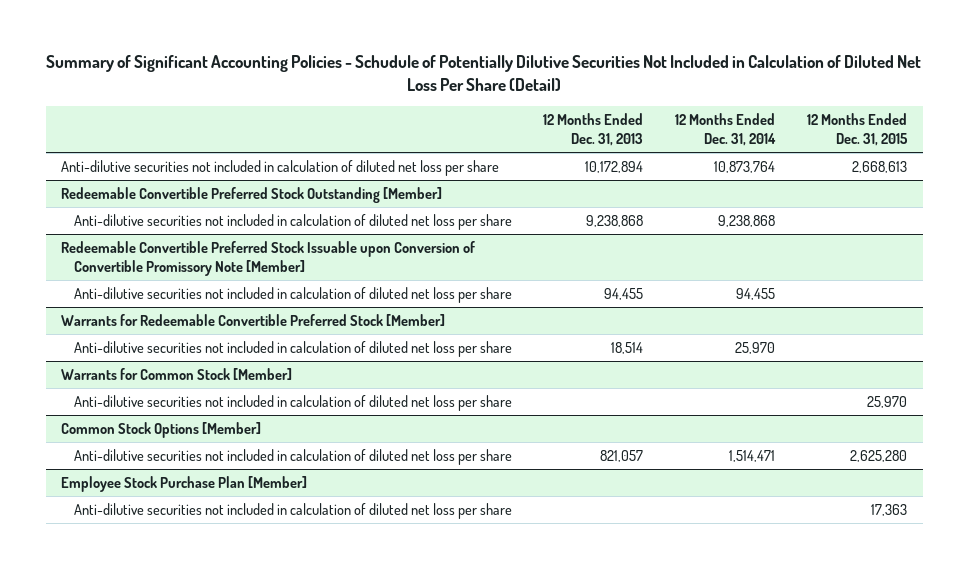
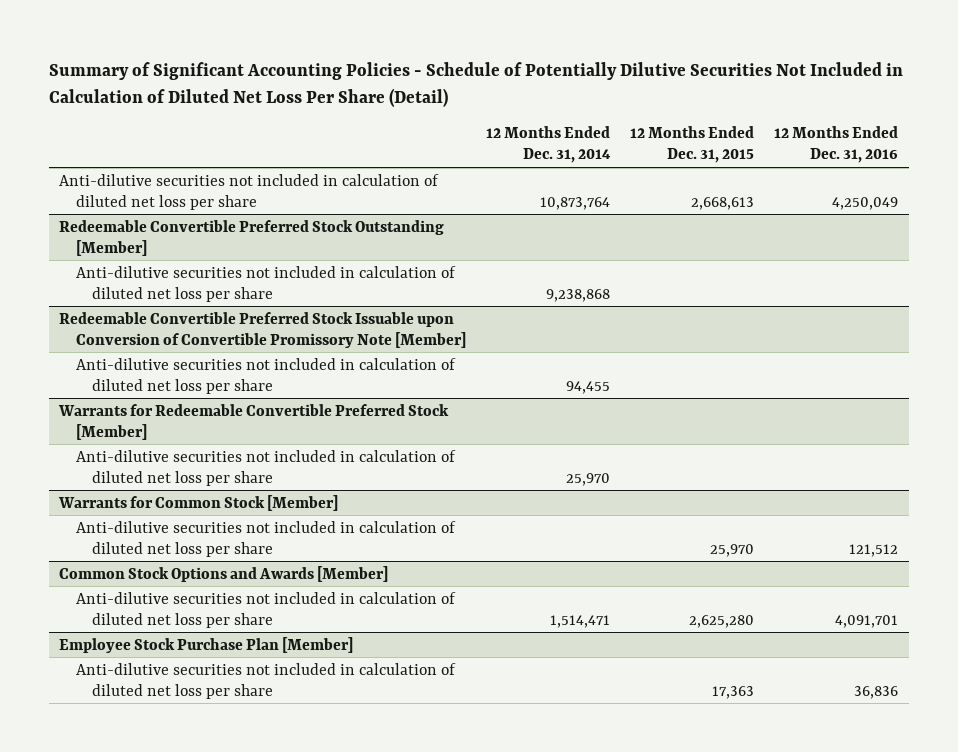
[46,55,922,92] Summary of Significant Accounting Policies - Schudule of Potentially Dilutive Securities Not Included in Calculation of Diluted Net Loss Per Share (Detail) -> [49,62,904,108] Summary of Significant Accounting Policies - Schedule of Potentially Dilutive Securities Not Included in Calculation of Diluted Net Loss Per Share (Detail)
[543,112,644,147] 12 Months Ended Dec. 31, 2013 -> none
none -> [774,126,899,164] 12 Months Ended Dec. 31, 2016
[61,421,262,438] Common Stock Options [Member] -> [59,565,389,582] Common Stock Options and Awards [Member]

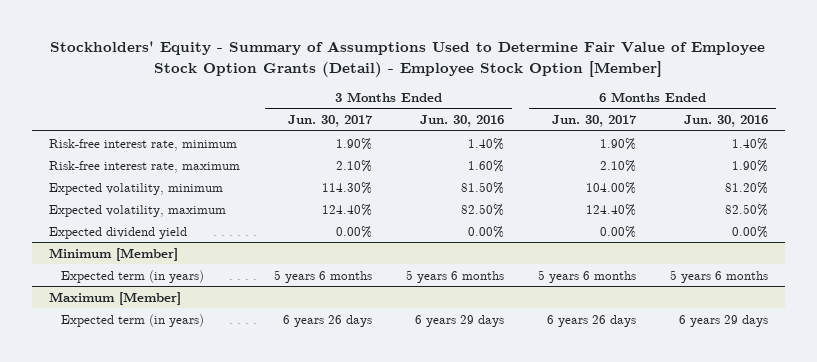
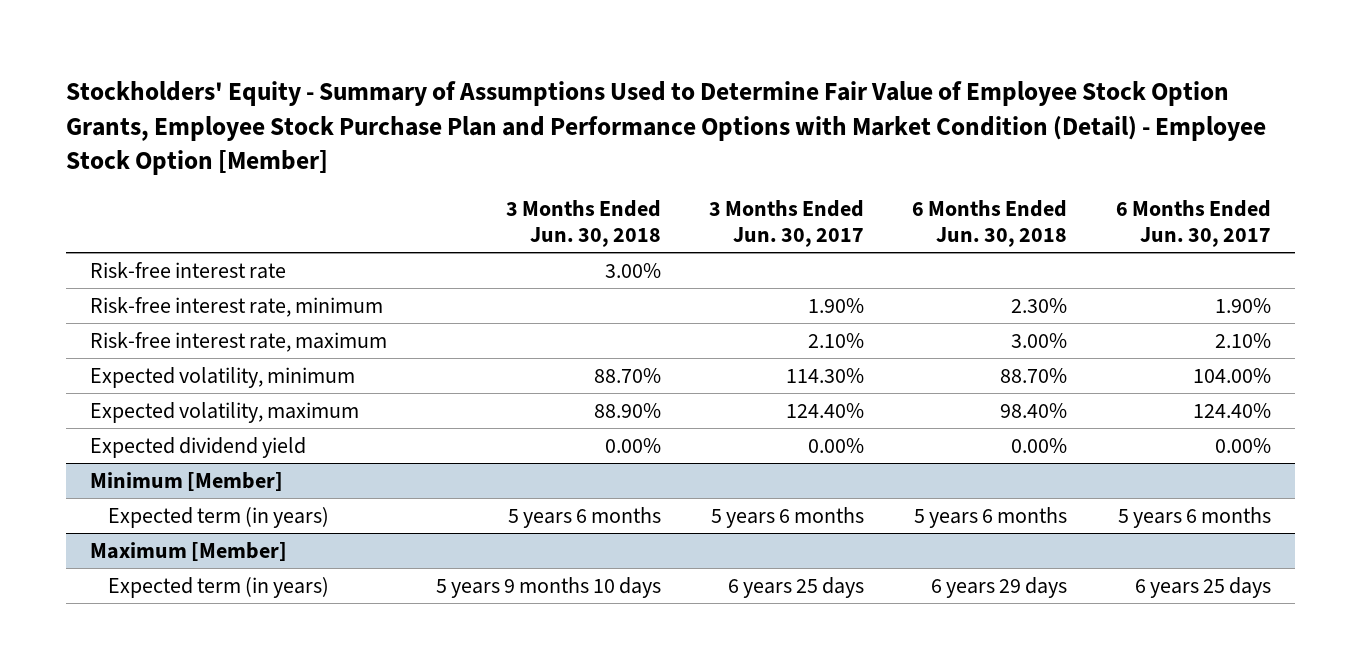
[50,41,766,77] Stockholders' Equity - Summary of Assumptions Used to Determine Fair Value of Employee Stock Option Grants (Detail) - Employee Stock Option [Member] -> [65,81,1266,176] Stockholders' Equity - Summary of Assumptions Used to Determine Fair Value of Employee Stock Option Grants, Employee Stock Purchase Plan and Performance Options with Market Condition (Detail) - Employee Stock Option [Member]
[419,114,504,127] Jun. 30, 2016 -> none
[683,114,768,127] Jun. 30, 2016 -> none
none -> [505,200,661,248] 3 Months Ended Jun. 30, 2018
none -> [912,200,1068,248] 6 Months Ended Jun. 30, 2018
none -> [90,262,287,280] Risk-free interest rate
[282,314,372,327] 6 years 26 days -> [727,577,864,599] 6 years 25 days
[546,314,636,327] 6 years 26 days -> [1134,577,1271,599] 6 years 25 days

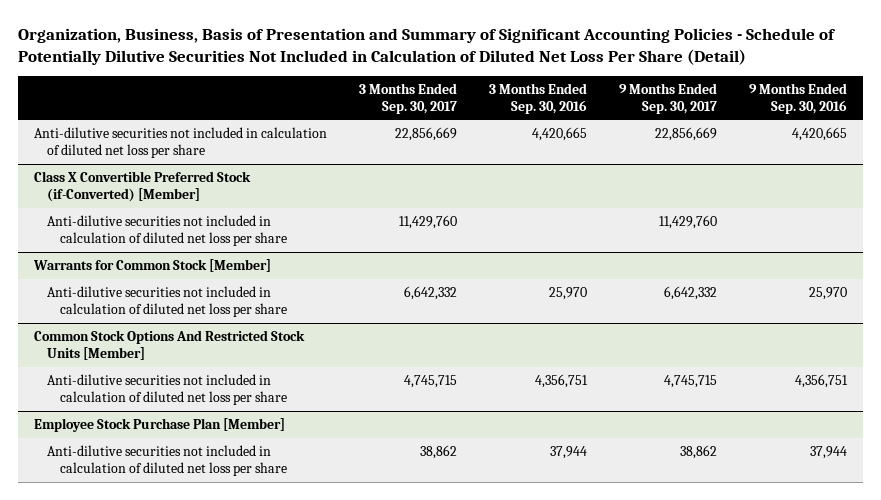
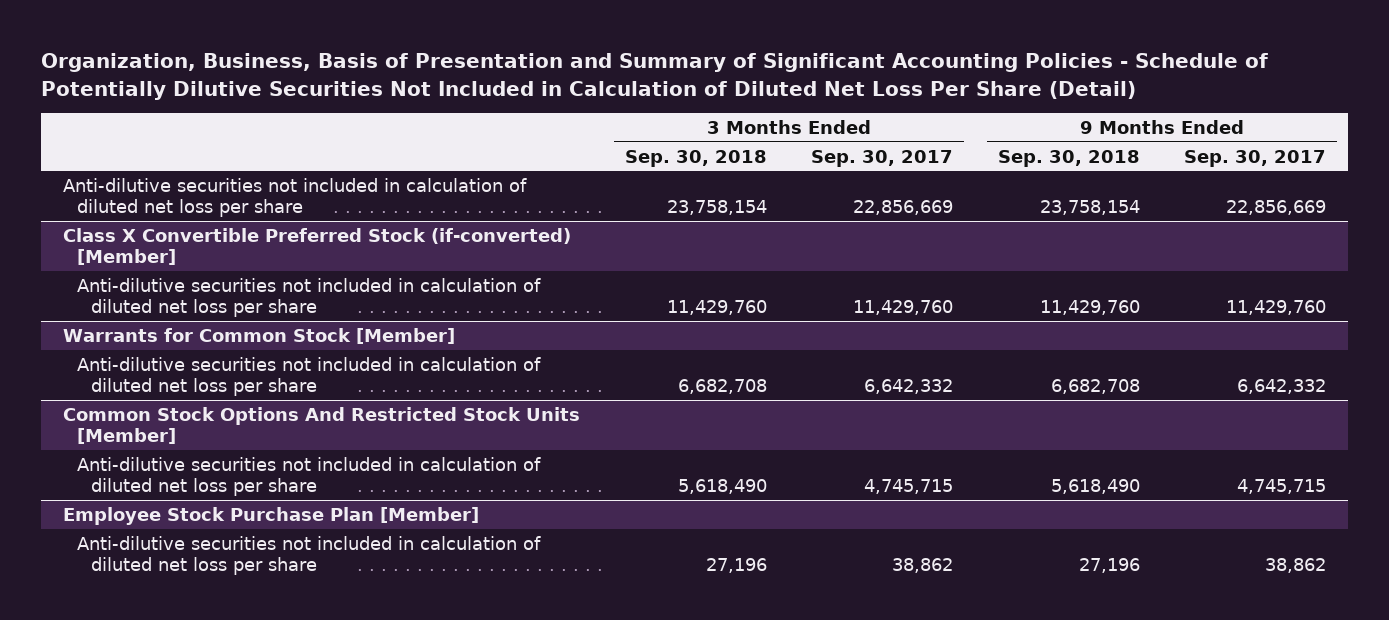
[489,83,588,114] 3 Months Ended Sep. 30, 2016 -> none
[749,83,848,114] 9 Months Ended Sep. 30, 2016 -> none
none -> [624,149,767,167] Sep. 30, 2018
none -> [997,149,1140,167] Sep. 30, 2018
[33,171,251,202] Class X Convertible Preferred Stock (if-Converted) [Member] -> [63,227,572,265] Class X Convertible Preferred Stock (if-converted) [Member]

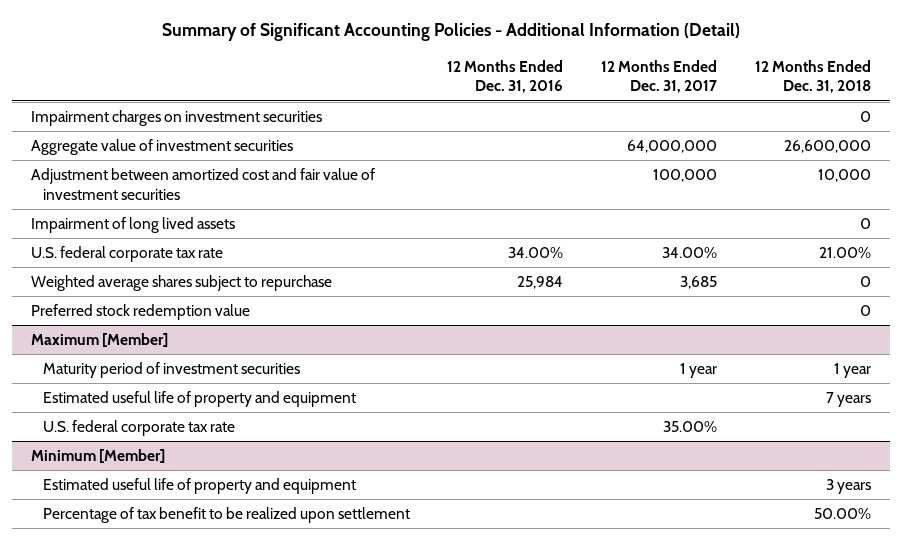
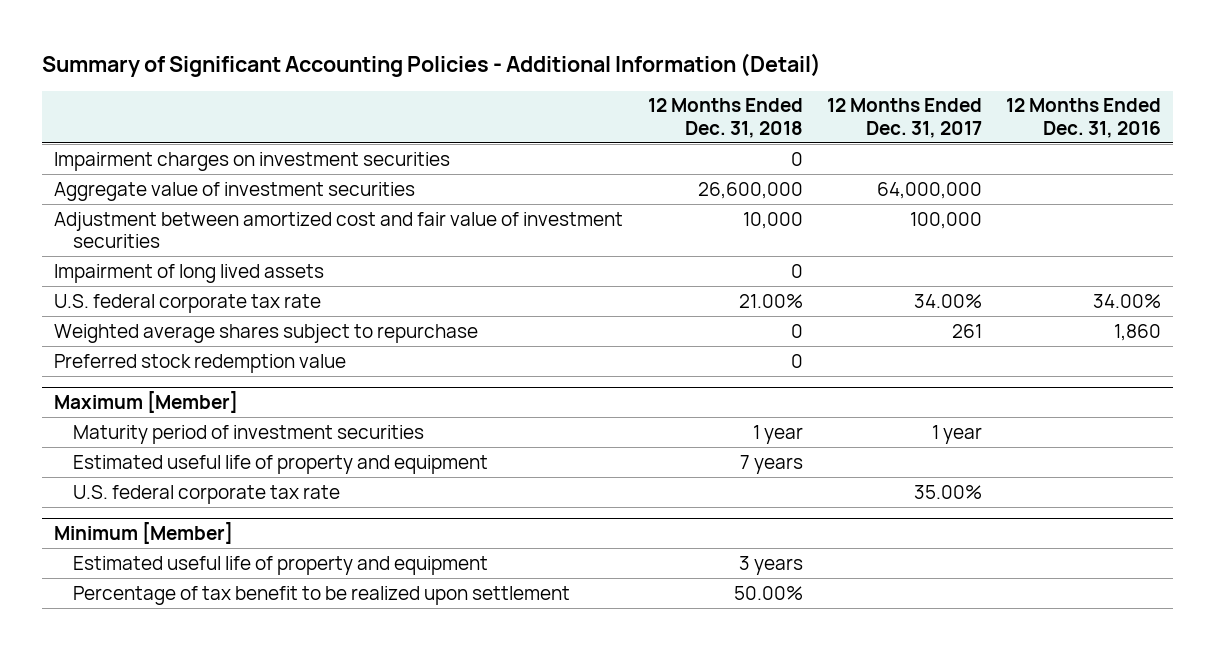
[517,275,564,289] 25,984 -> [1113,323,1161,341] 1,860
[680,275,718,289] 3,685 -> [951,323,982,338] 261

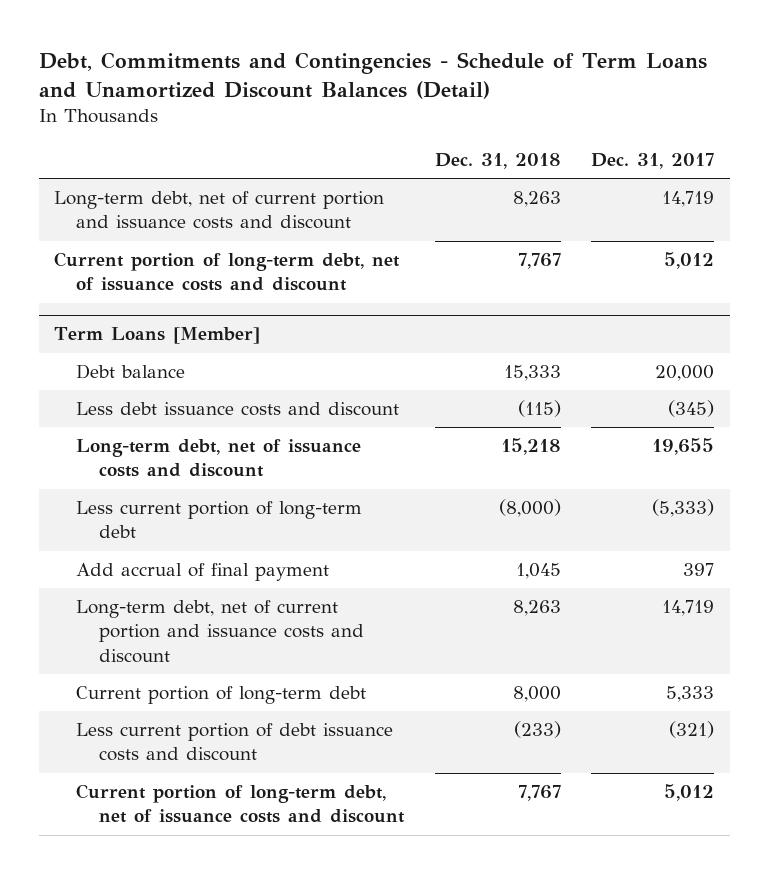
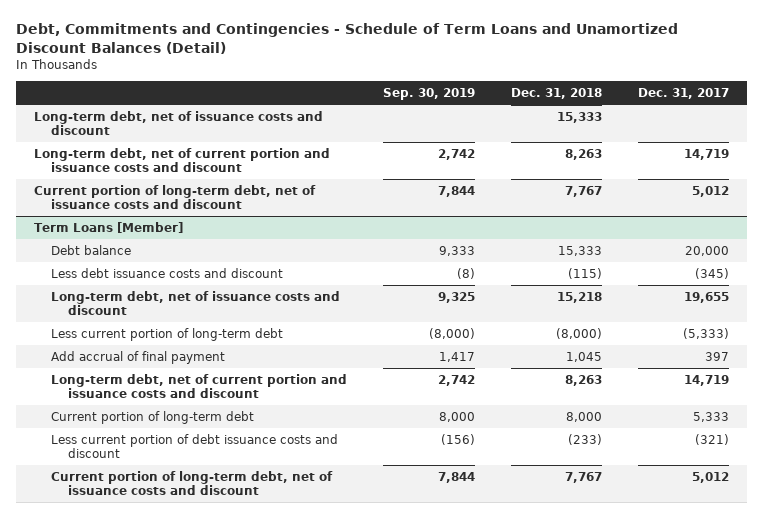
none -> [383,88,476,101] Sep. 30, 2019
none -> [33,110,323,136] Long-term debt, net of issuance costs and discount

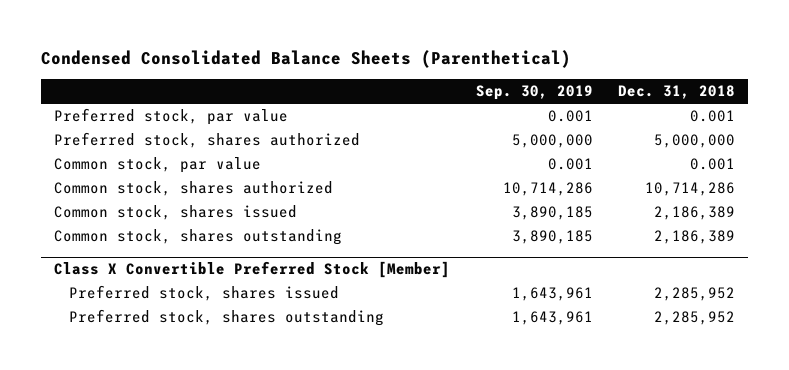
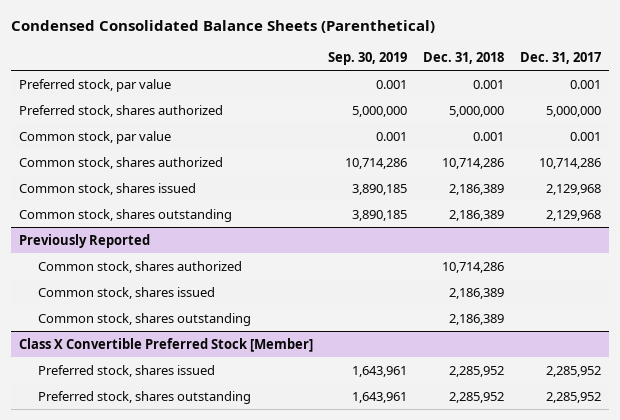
none -> [519,51,601,64] Dec. 31, 2017
none -> [18,233,150,248] Previously Reported
none -> [37,260,242,273] Common stock, shares authorized
none -> [37,286,215,299] Common stock, shares issued
none -> [37,312,251,326] Common stock, shares outstanding

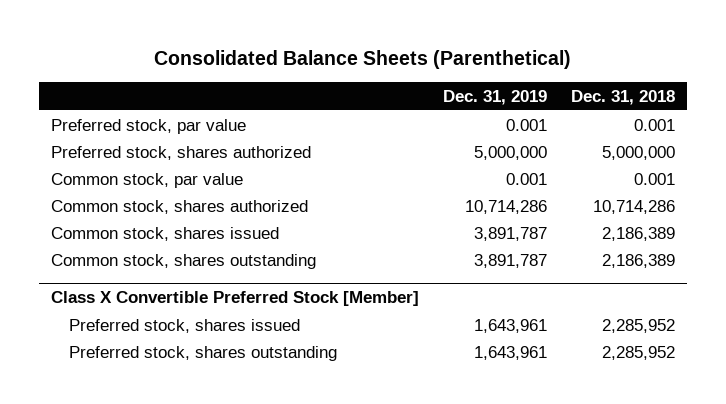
[11,20,436,34] Condensed Consolidated Balance Sheets (Parenthetical) -> [154,50,572,70] Consolidated Balance Sheets (Parenthetical)
[328,51,408,65] Sep. 30, 2019 -> none
[519,51,601,64] Dec. 31, 2017 -> none
none -> [443,89,548,105] Dec. 31, 2019
[18,233,150,248] Previously Reported -> none
[37,260,242,273] Common stock, shares authorized -> none
[37,286,215,299] Common stock, shares issued -> none
[37,312,251,326] Common stock, shares outstanding -> none

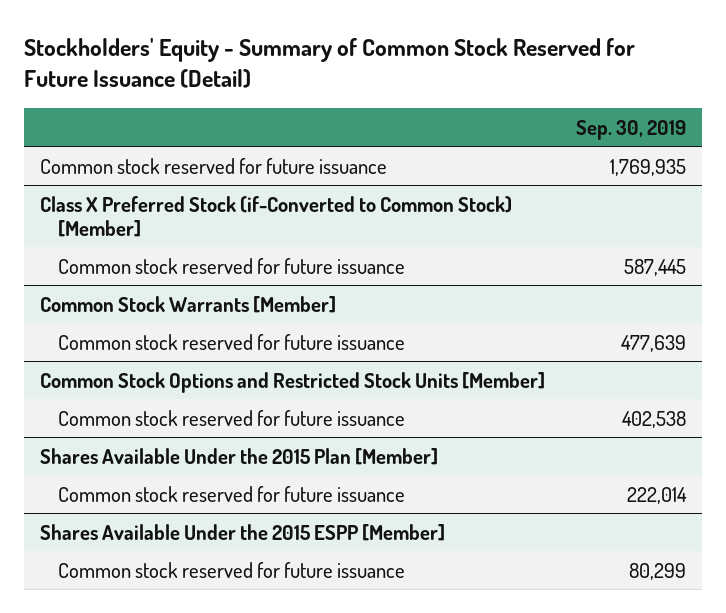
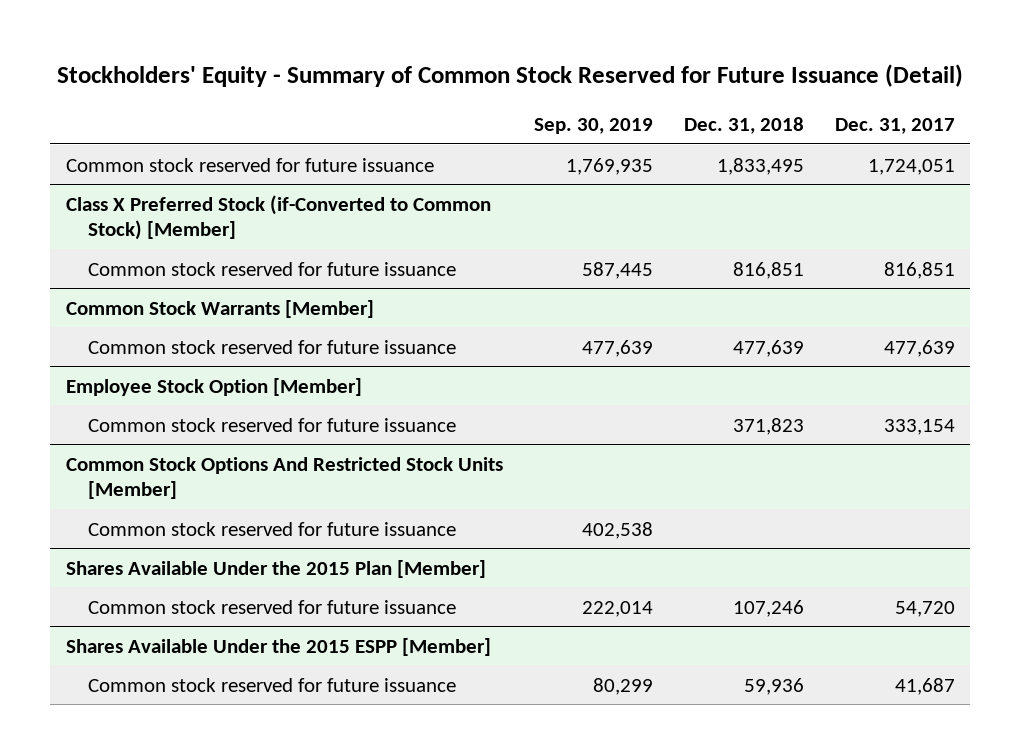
none -> [683,117,804,135] Dec. 31, 2018
none -> [834,118,955,135] Dec. 31, 2017
none -> [65,377,362,396] Employee Stock Option [Member]
none -> [88,417,457,432] Common stock reserved for future issuance
[39,371,545,393] Common Stock Options and Restricted Stock Units [Member] -> [65,456,503,500] Common Stock Options And Restricted Stock Units [Member]

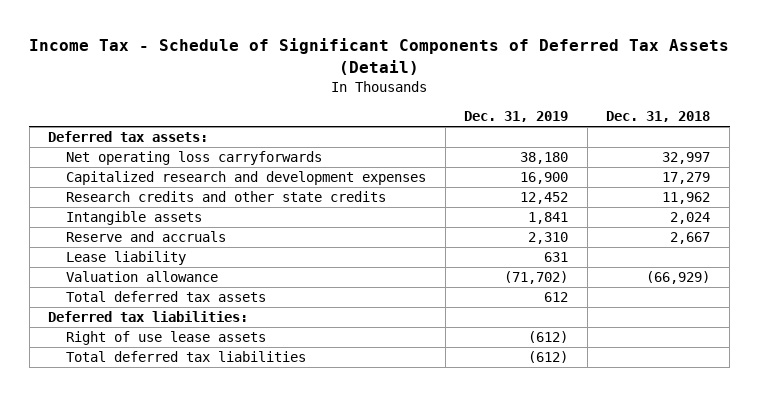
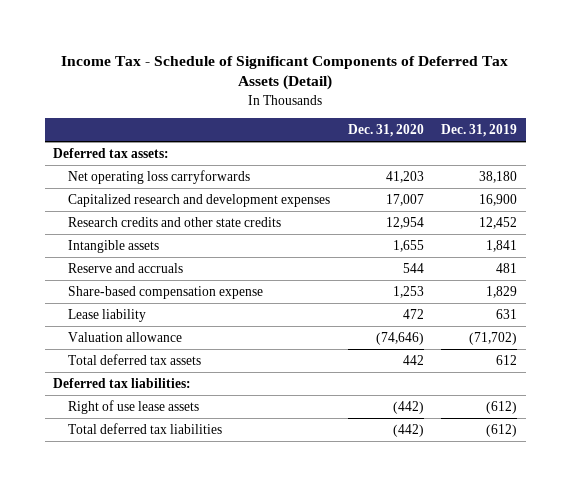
[606,111,711,123] Dec. 31, 2018 -> none
none -> [347,124,424,138] Dec. 31, 2020
[528,232,569,245] 2,310 -> [496,263,518,274] 481
none -> [68,286,264,300] Share-based compensation expense

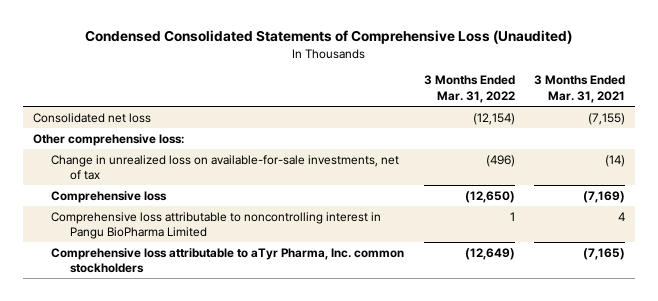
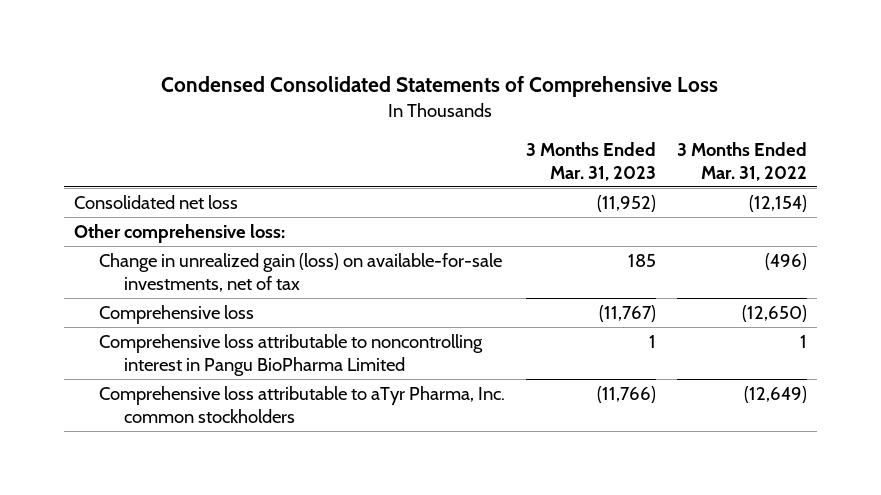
[84,30,572,45] Condensed Consolidated Statements of Comprehensive Loss (Unaudited) -> [161,75,719,97] Condensed Consolidated Statements of Comprehensive Loss
[534,75,626,104] 3 Months Ended Mar. 31, 2021 -> none
none -> [525,141,656,181] 3 Months Ended Mar. 31, 2023
[51,154,400,181] Change in unrealized loss on available-for-sale investments, net of tax -> [98,252,502,292] Change in unrealized gain (loss) on available-for-sale investments, net of tax

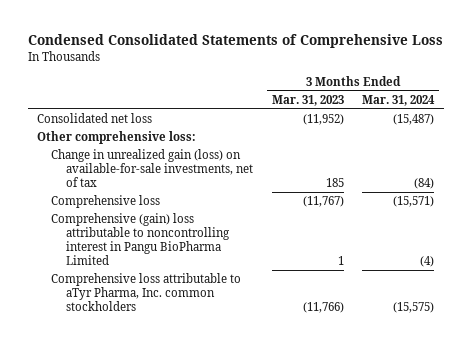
[676,141,807,181] 3 Months Ended Mar. 31, 2022 -> none
none -> [362,94,436,106] Mar. 31, 2024
[98,333,483,376] Comprehensive loss attributable to noncontrolling interest in Pangu BioPharma Limited -> [51,213,230,266] Comprehensive (gain) loss attributable to noncontrolling interest in Pangu BioPharma Limited

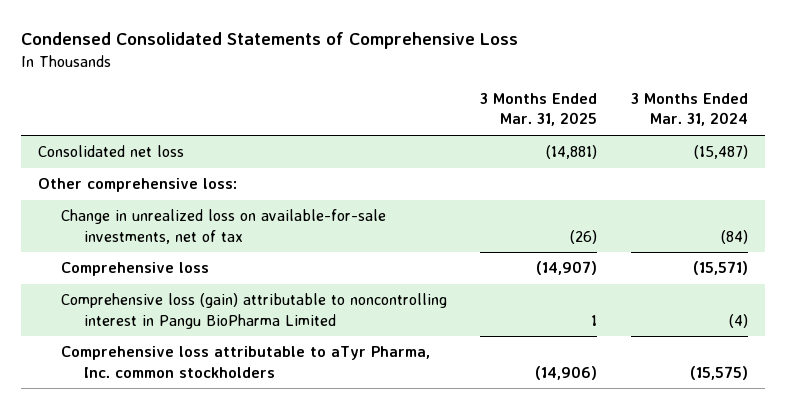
[271,94,344,106] Mar. 31, 2023 -> none
none -> [480,93,598,127] 3 Months Ended Mar. 31, 2025
[51,149,253,188] Change in unrealized gain (loss) on available-for-sale investments, net of tax -> [60,209,386,244] Change in unrealized loss on available-for-sale investments, net of tax
[51,213,230,266] Comprehensive (gain) loss attributable to noncontrolling interest in Pangu BioPharma Limited -> [60,293,447,329] Comprehensive loss (gain) attributable to noncontrolling interest in Pangu BioPharma Limited

